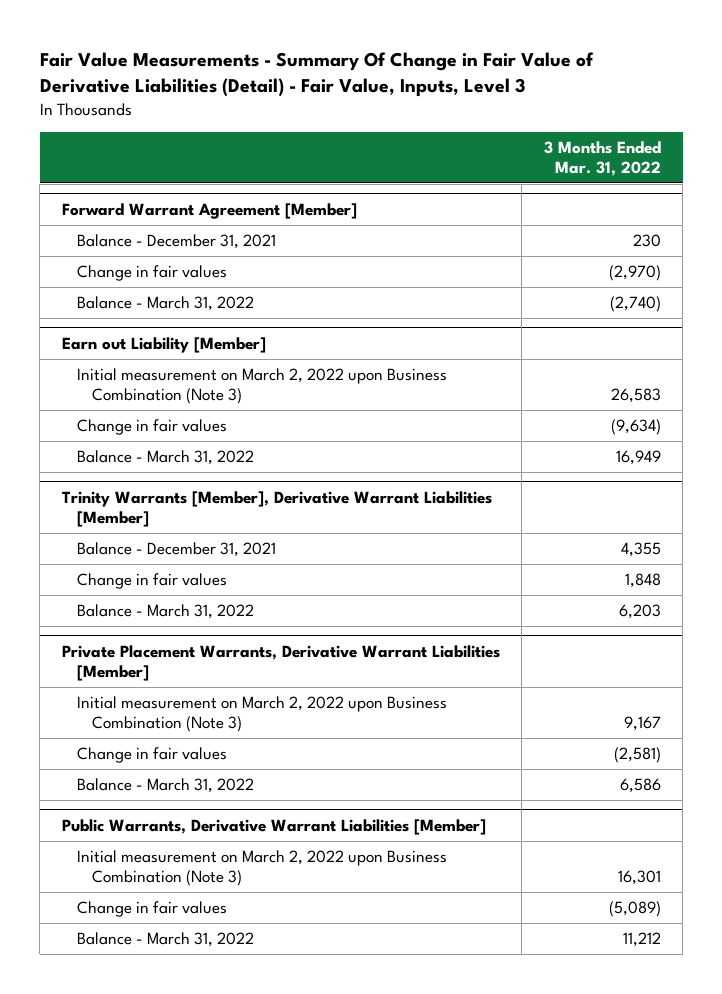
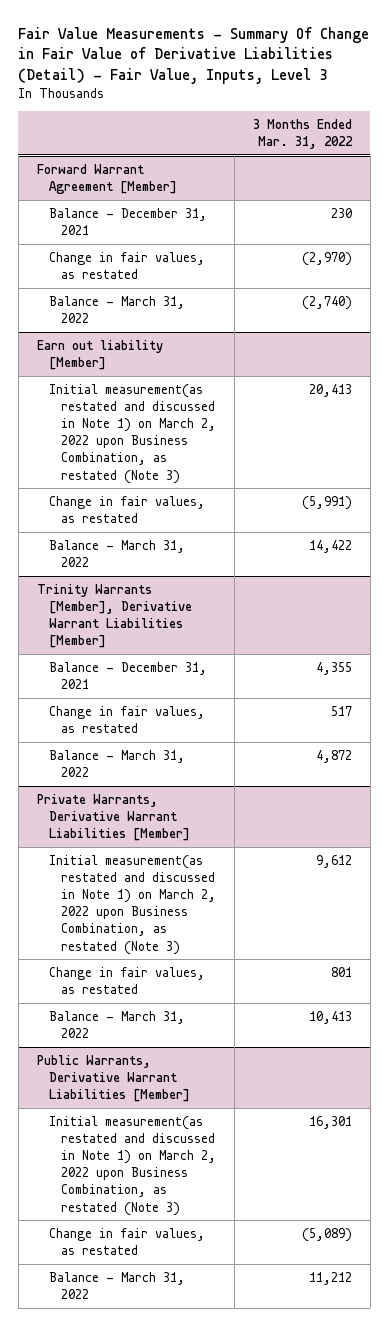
[76,265,227,282] Change in fair values -> [48,252,205,280] Change in fair values, as restated
[61,337,266,354] Earn out Liability [Member] -> [36,340,163,371] Earn out liability [Member]
[76,368,447,404] Initial measurement on March 2, 2022 upon Business Combination (Note 3) -> [48,384,216,484] Initial measurement(as restated and discussed in Note 1) on March 2, 2022 upon Business Combination, as restated (Note 3)
[610,387,661,403] 26,583 -> [308,384,352,398] 20,413
[76,419,227,436] Change in fair values -> [48,496,205,524] Change in fair values, as restated
[610,419,661,436] (9,634) -> [301,496,352,511] (5,991)
[615,450,661,466] 16,949 -> [308,540,352,554] 14,422
[76,573,227,590] Change in fair values -> [48,706,205,734] Change in fair values, as restated
[624,573,661,589] 1,848 -> [330,706,352,717] 517
[618,604,661,620] 6,203 -> [315,750,352,764] 4,872
[61,645,500,681] Private Placement Warrants, Derivative Warrant Liabilities [Member] -> [36,794,190,842] Private Warrants, Derivative Warrant Liabilities [Member]
[76,696,447,732] Initial measurement on March 2, 2022 upon Business Combination (Note 3) -> [48,855,216,955] Initial measurement(as restated and discussed in Note 1) on March 2, 2022 upon Business Combination, as restated (Note 3)
[623,715,661,731] 9,167 -> [315,855,352,869] 9,612
[76,747,227,764] Change in fair values -> [48,967,205,995] Change in fair values, as restated
[613,747,661,764] (2,581) -> [330,967,352,978] 801
[619,778,661,794] 6,586 -> [308,1011,352,1025] 10,413
[76,850,447,886] Initial measurement on March 2, 2022 upon Business Combination (Note 3) -> [48,1116,216,1216] Initial measurement(as restated and discussed in Note 1) on March 2, 2022 upon Business Combination, as restated (Note 3)
[76,901,227,918] Change in fair values -> [48,1228,205,1256] Change in fair values, as restated

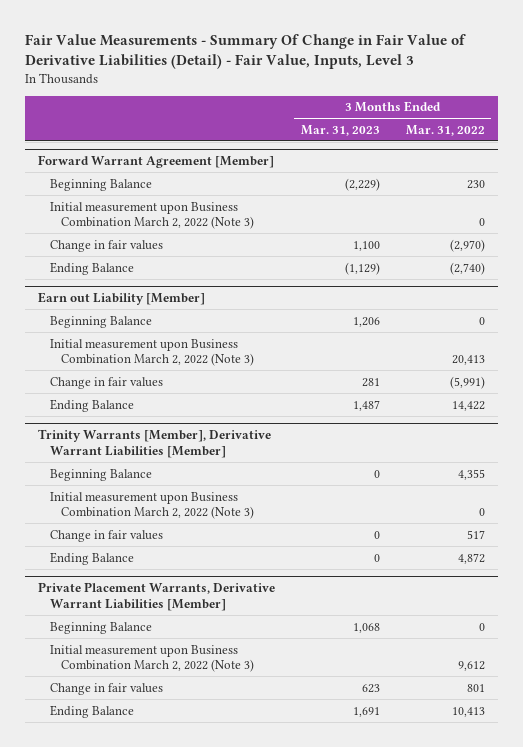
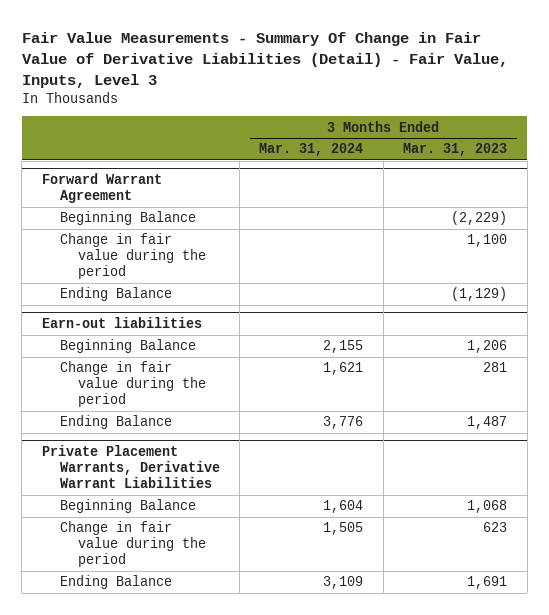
[405,124,485,136] Mar. 31, 2022 -> none
none -> [259,143,364,157] Mar. 31, 2024
[38,155,275,169] Forward Warrant Agreement [Member] -> [41,173,162,204] Forward Warrant Agreement
[49,201,255,230] Initial measurement upon Business Combination March 2, 2022 (Note 3) -> none
[49,239,163,252] Change in fair values -> [59,233,206,280] Change in fair value during the period
[38,292,206,306] Earn out Liability [Member] -> [41,317,202,329] Earn-out liabilities
[49,338,255,367] Initial measurement upon Business Combination March 2, 2022 (Note 3) -> none
[49,376,163,389] Change in fair values -> [59,361,206,408] Change in fair value during the period
[38,429,272,458] Trinity Warrants [Member], Derivative Warrant Liabilities [Member] -> none
[49,468,152,481] Beginning Balance -> none
[49,491,255,520] Initial measurement upon Business Combination March 2, 2022 (Note 3) -> none
[49,529,163,542] Change in fair values -> none
[49,551,134,565] Ending Balance -> none
[38,582,276,611] Private Placement Warrants, Derivative Warrant Liabilities [Member] -> [41,445,220,489] Private Placement Warrants, Derivative Warrant Liabilities
[49,644,255,673] Initial measurement upon Business Combination March 2, 2022 (Note 3) -> none
[49,682,163,695] Change in fair values -> [59,521,206,568] Change in fair value during the period

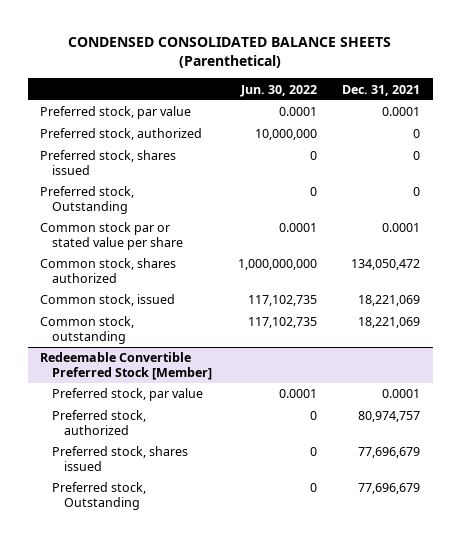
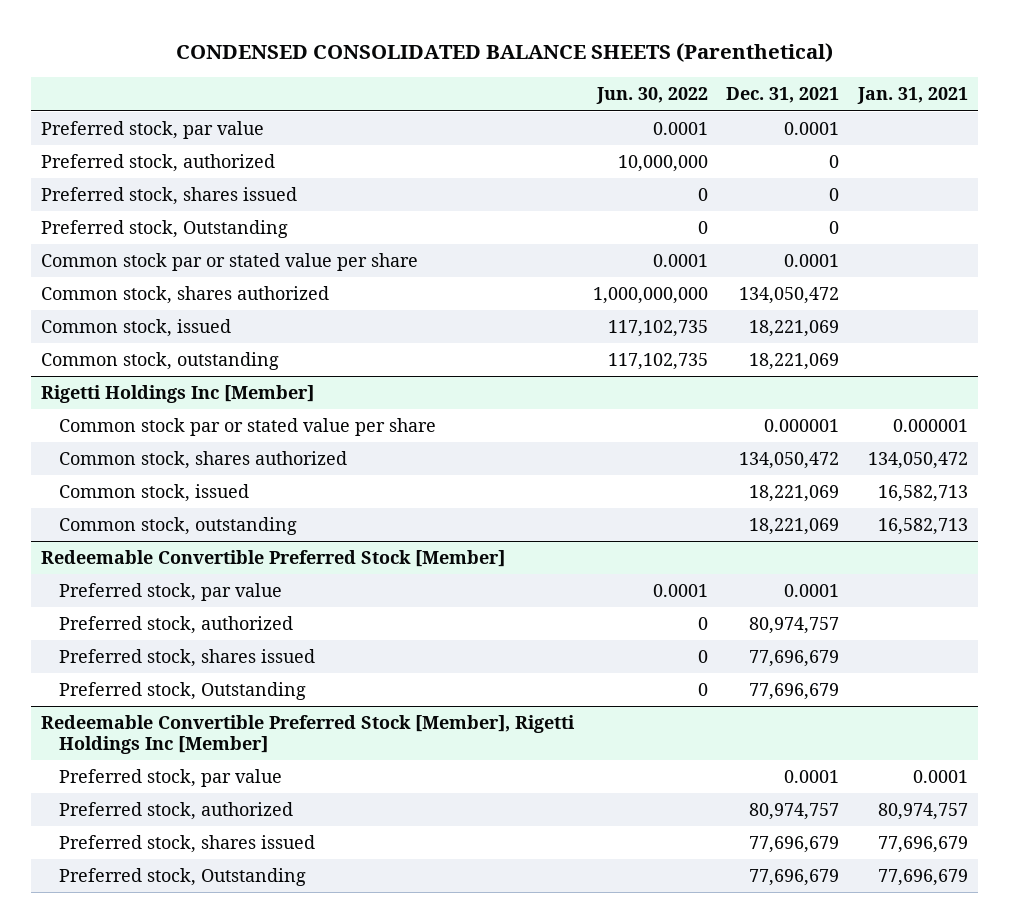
none -> [857,87,969,105] Jan. 31, 2021
none -> [40,385,314,404] Rigetti Holdings Inc [Member]
none -> [59,418,437,437] Common stock par or stated value per share
none -> [59,451,348,470] Common stock, shares authorized
none -> [59,484,250,503] Common stock, issued
none -> [59,517,298,536] Common stock, outstanding
none -> [40,715,575,754] Redeemable Convertible Preferred Stock [Member], Rigetti Holdings Inc [Member]
none -> [59,769,283,788] Preferred stock, par value
none -> [59,802,294,821] Preferred stock, authorized
none -> [59,835,316,854] Preferred stock, shares issued
none -> [59,868,307,887] Preferred stock, Outstanding

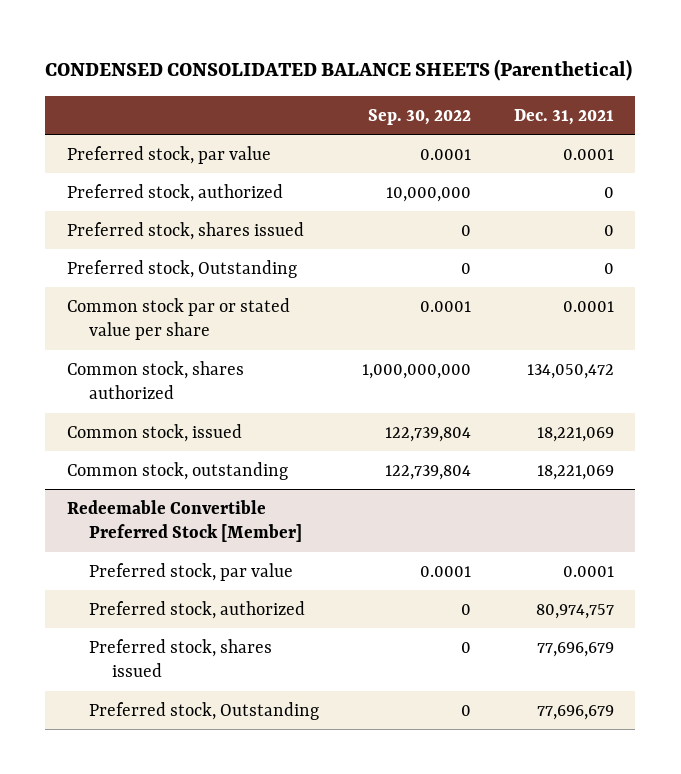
[595,87,708,105] Jun. 30, 2022 -> none
[857,87,969,105] Jan. 31, 2021 -> none
none -> [368,108,472,125] Sep. 30, 2022
[40,385,314,404] Rigetti Holdings Inc [Member] -> none
[59,418,437,437] Common stock par or stated value per share -> none
[59,451,348,470] Common stock, shares authorized -> none
[59,484,250,503] Common stock, issued -> none
[59,517,298,536] Common stock, outstanding -> none
[40,715,575,754] Redeemable Convertible Preferred Stock [Member], Rigetti Holdings Inc [Member] -> none
[59,769,283,788] Preferred stock, par value -> none
[59,802,294,821] Preferred stock, authorized -> none
[59,835,316,854] Preferred stock, shares issued -> none
[59,868,307,887] Preferred stock, Outstanding -> none

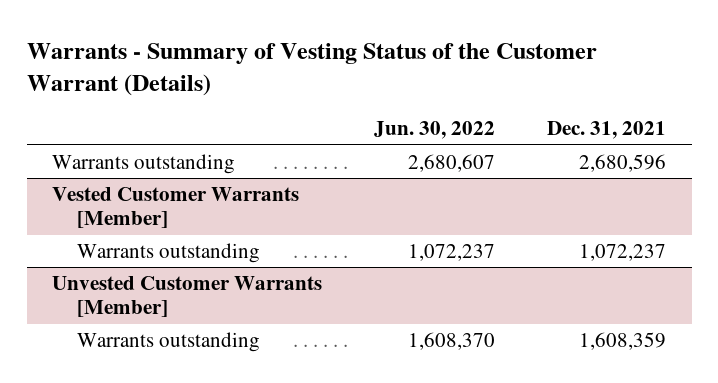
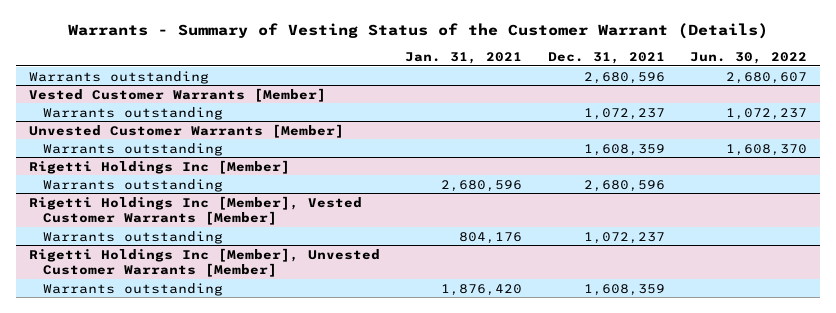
none -> [405,51,523,64] Jan. 31, 2021
none -> [28,159,290,174] Rigetti Holdings Inc [Member]
none -> [43,178,224,192] Warrants outstanding
none -> [28,195,362,225] Rigetti Holdings Inc [Member], Vested Customer Warrants [Member]
none -> [43,230,224,244] Warrants outstanding
none -> [28,247,380,277] Rigetti Holdings Inc [Member], Unvested Customer Warrants [Member]
none -> [43,282,224,296] Warrants outstanding

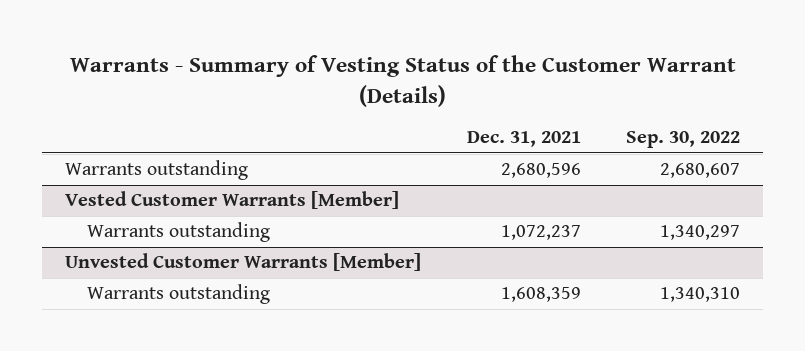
[405,51,523,64] Jan. 31, 2021 -> none
[690,51,808,64] Jun. 30, 2022 -> none
none -> [626,131,741,149] Sep. 30, 2022
[28,159,290,174] Rigetti Holdings Inc [Member] -> none
[43,178,224,192] Warrants outstanding -> none
[28,195,362,225] Rigetti Holdings Inc [Member], Vested Customer Warrants [Member] -> none
[43,230,224,244] Warrants outstanding -> none
[28,247,380,277] Rigetti Holdings Inc [Member], Unvested Customer Warrants [Member] -> none
[43,282,224,296] Warrants outstanding -> none

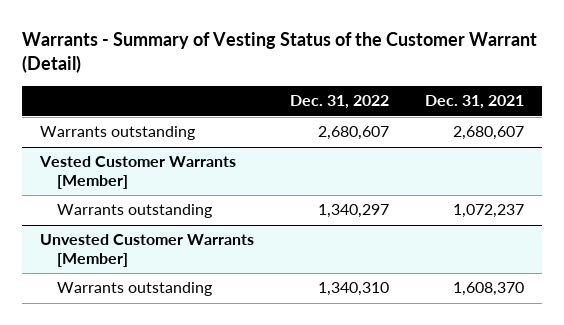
[69,55,736,107] Warrants - Summary of Vesting Status of the Customer Warrant (Details) -> [21,32,537,74] Warrants - Summary of Vesting Status of the Customer Warrant (Detail)
[626,131,741,149] Sep. 30, 2022 -> none
none -> [289,95,389,110] Dec. 31, 2022
[500,163,581,179] 2,680,596 -> [452,126,524,141] 2,680,607
[500,287,581,303] 1,608,359 -> [452,282,524,297] 1,608,370

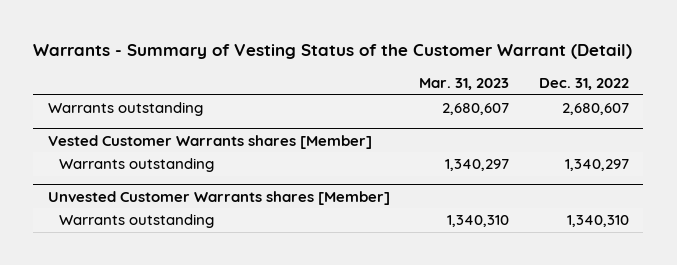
[424,95,524,110] Dec. 31, 2021 -> none
none -> [419,78,510,91] Mar. 31, 2023
[38,156,236,189] Vested Customer Warrants [Member] -> [48,134,373,149] Vested Customer Warrants shares [Member]
[39,234,254,267] Unvested Customer Warrants [Member] -> [48,190,391,205] Unvested Customer Warrants shares [Member]

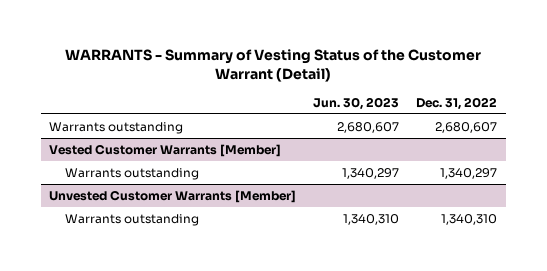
[33,44,633,60] Warrants - Summary of Vesting Status of the Customer Warrant (Detail) -> [65,48,482,82] WARRANTS - Summary of Vesting Status of the Customer Warrant (Detail)
[419,78,510,91] Mar. 31, 2023 -> none
none -> [313,96,400,110] Jun. 30, 2023
[48,134,373,149] Vested Customer Warrants shares [Member] -> [49,143,282,157] Vested Customer Warrants [Member]
[48,190,391,205] Unvested Customer Warrants shares [Member] -> [49,189,297,203] Unvested Customer Warrants [Member]

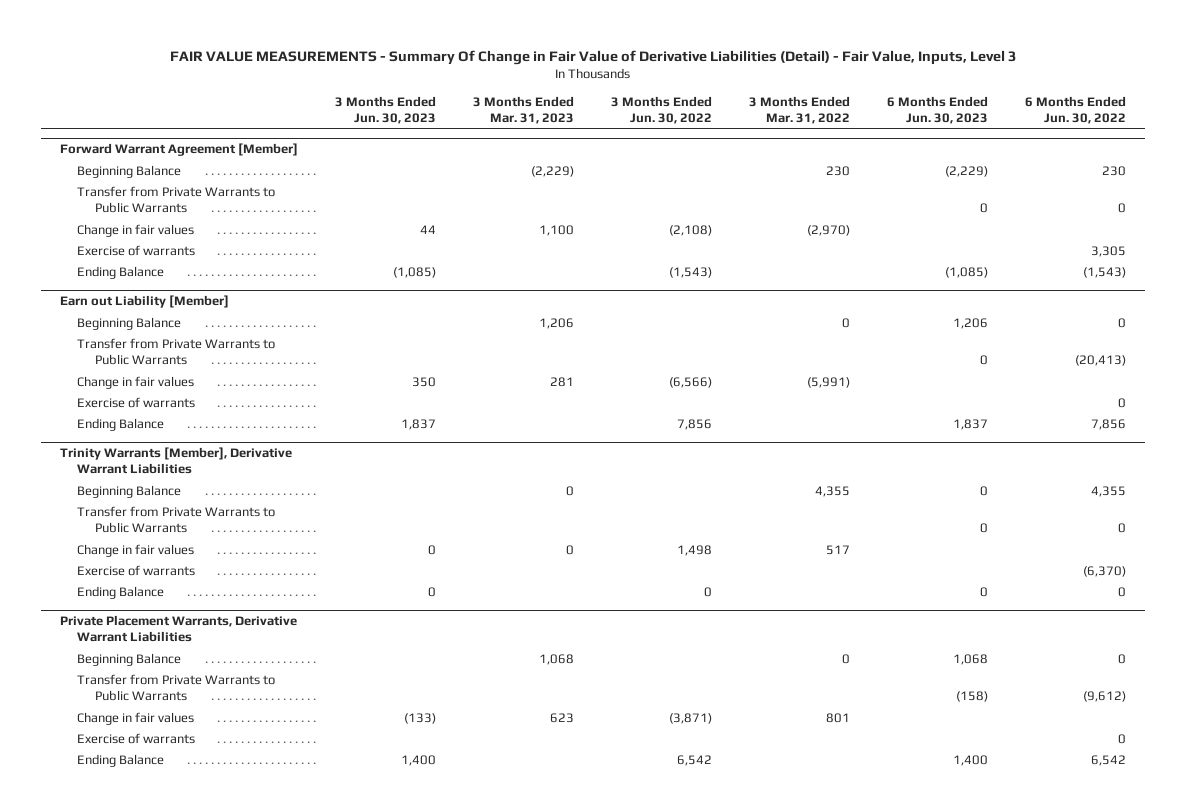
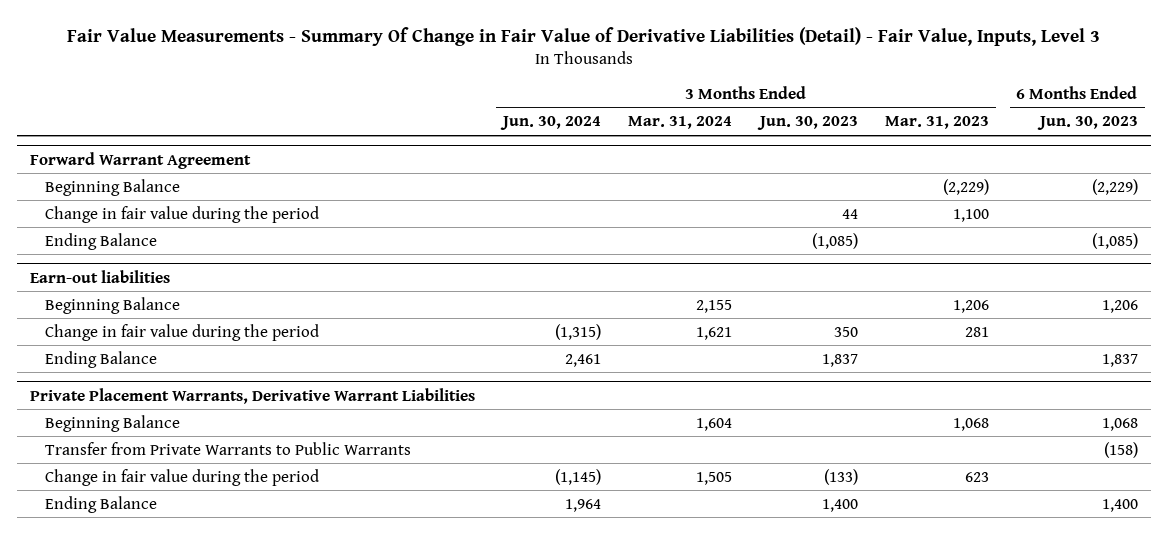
[169,49,1016,65] FAIR VALUE MEASUREMENTS - Summary Of Change in Fair Value of Derivative Liabilities (Detail) - Fair Value, Inputs, Level 3 -> [67,26,1101,46] Fair Value Measurements - Summary Of Change in Fair Value of Derivative Liabilities (Detail) - Fair Value, Inputs, Level 3
[610,95,712,125] 3 Months Ended Jun. 30, 2022 -> none
[749,95,851,125] 3 Months Ended Mar. 31, 2022 -> none
[1025,95,1127,125] 6 Months Ended Jun. 30, 2022 -> none
none -> [499,116,601,131] Jun. 30, 2024
none -> [628,116,733,130] Mar. 31, 2024
[59,143,298,157] Forward Warrant Agreement [Member] -> [30,151,252,169] Forward Warrant Agreement
[77,185,276,214] Transfer from Private Warrants to Public Warrants -> none
[77,244,196,256] Exercise of warrants -> none
[77,223,195,237] Change in fair values -> [44,205,319,223] Change in fair value during the period
[59,295,229,309] Earn out Liability [Member] -> [30,269,171,283] Earn-out liabilities
[77,337,276,366] Transfer from Private Warrants to Public Warrants -> none
[77,396,196,408] Exercise of warrants -> none
[77,375,195,389] Change in fair values -> [44,323,319,341] Change in fair value during the period
[59,447,292,475] Trinity Warrants [Member], Derivative Warrant Liabilities -> none
[77,484,182,498] Beginning Balance -> none
[77,505,276,534] Transfer from Private Warrants to Public Warrants -> none
[77,543,195,557] Change in fair values -> none
[77,564,196,576] Exercise of warrants -> none
[77,585,165,599] Ending Balance -> none
[77,732,196,744] Exercise of warrants -> none
[77,711,195,725] Change in fair values -> [44,468,319,486] Change in fair value during the period

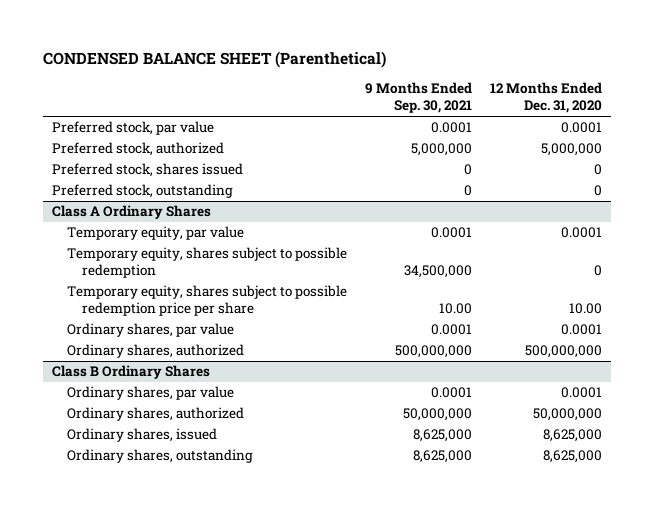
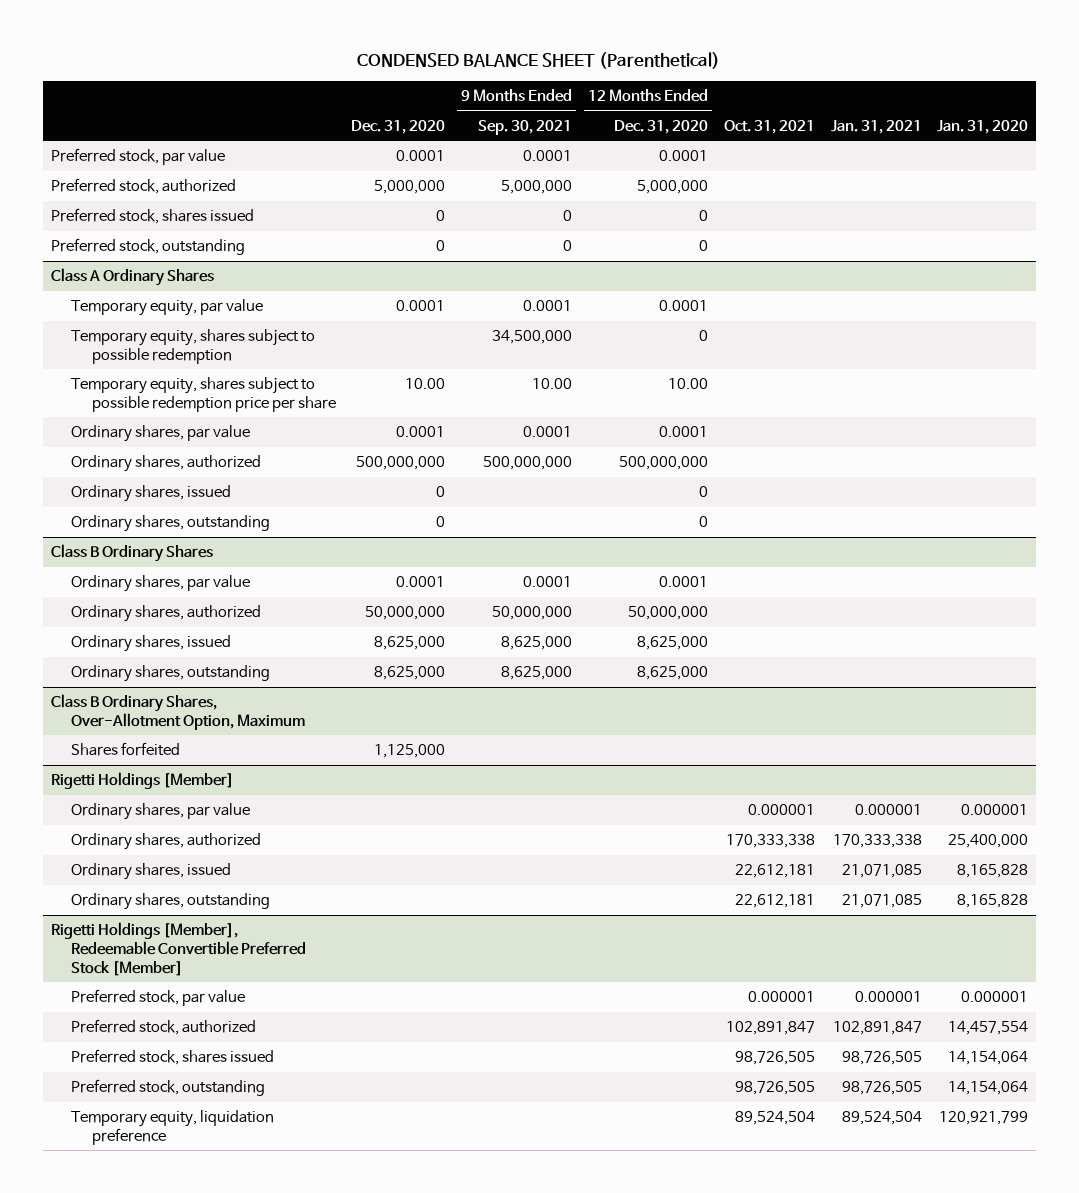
none -> [351,119,446,134] Dec. 31, 2020
none -> [723,119,815,134] Oct. 31, 2021
none -> [830,119,922,134] Jan. 31, 2021
none -> [937,119,1029,134] Jan. 31, 2020
none -> [71,485,232,503] Ordinary shares, issued
none -> [71,515,271,533] Ordinary shares, outstanding
none -> [50,694,306,730] Class B Ordinary Shares, Over-Allotment Option, Maximum
none -> [71,742,181,757] Shares forfeited
none -> [50,772,234,790] Rigetti Holdings [Member]
none -> [71,803,251,821] Ordinary shares, par value
none -> [71,833,262,851] Ordinary shares, authorized
none -> [71,863,232,881] Ordinary shares, issued
none -> [71,893,271,911] Ordinary shares, outstanding
none -> [50,922,307,976] Rigetti Holdings [Member], Redeemable Convertible Preferred Stock [Member]
none -> [71,989,246,1007] Preferred stock, par value
none -> [71,1019,257,1036] Preferred stock, authorized
none -> [71,1049,275,1066] Preferred stock, shares issued
none -> [71,1079,266,1097] Preferred stock, outstanding
none -> [71,1110,275,1145] Temporary equity, liquidation preference

